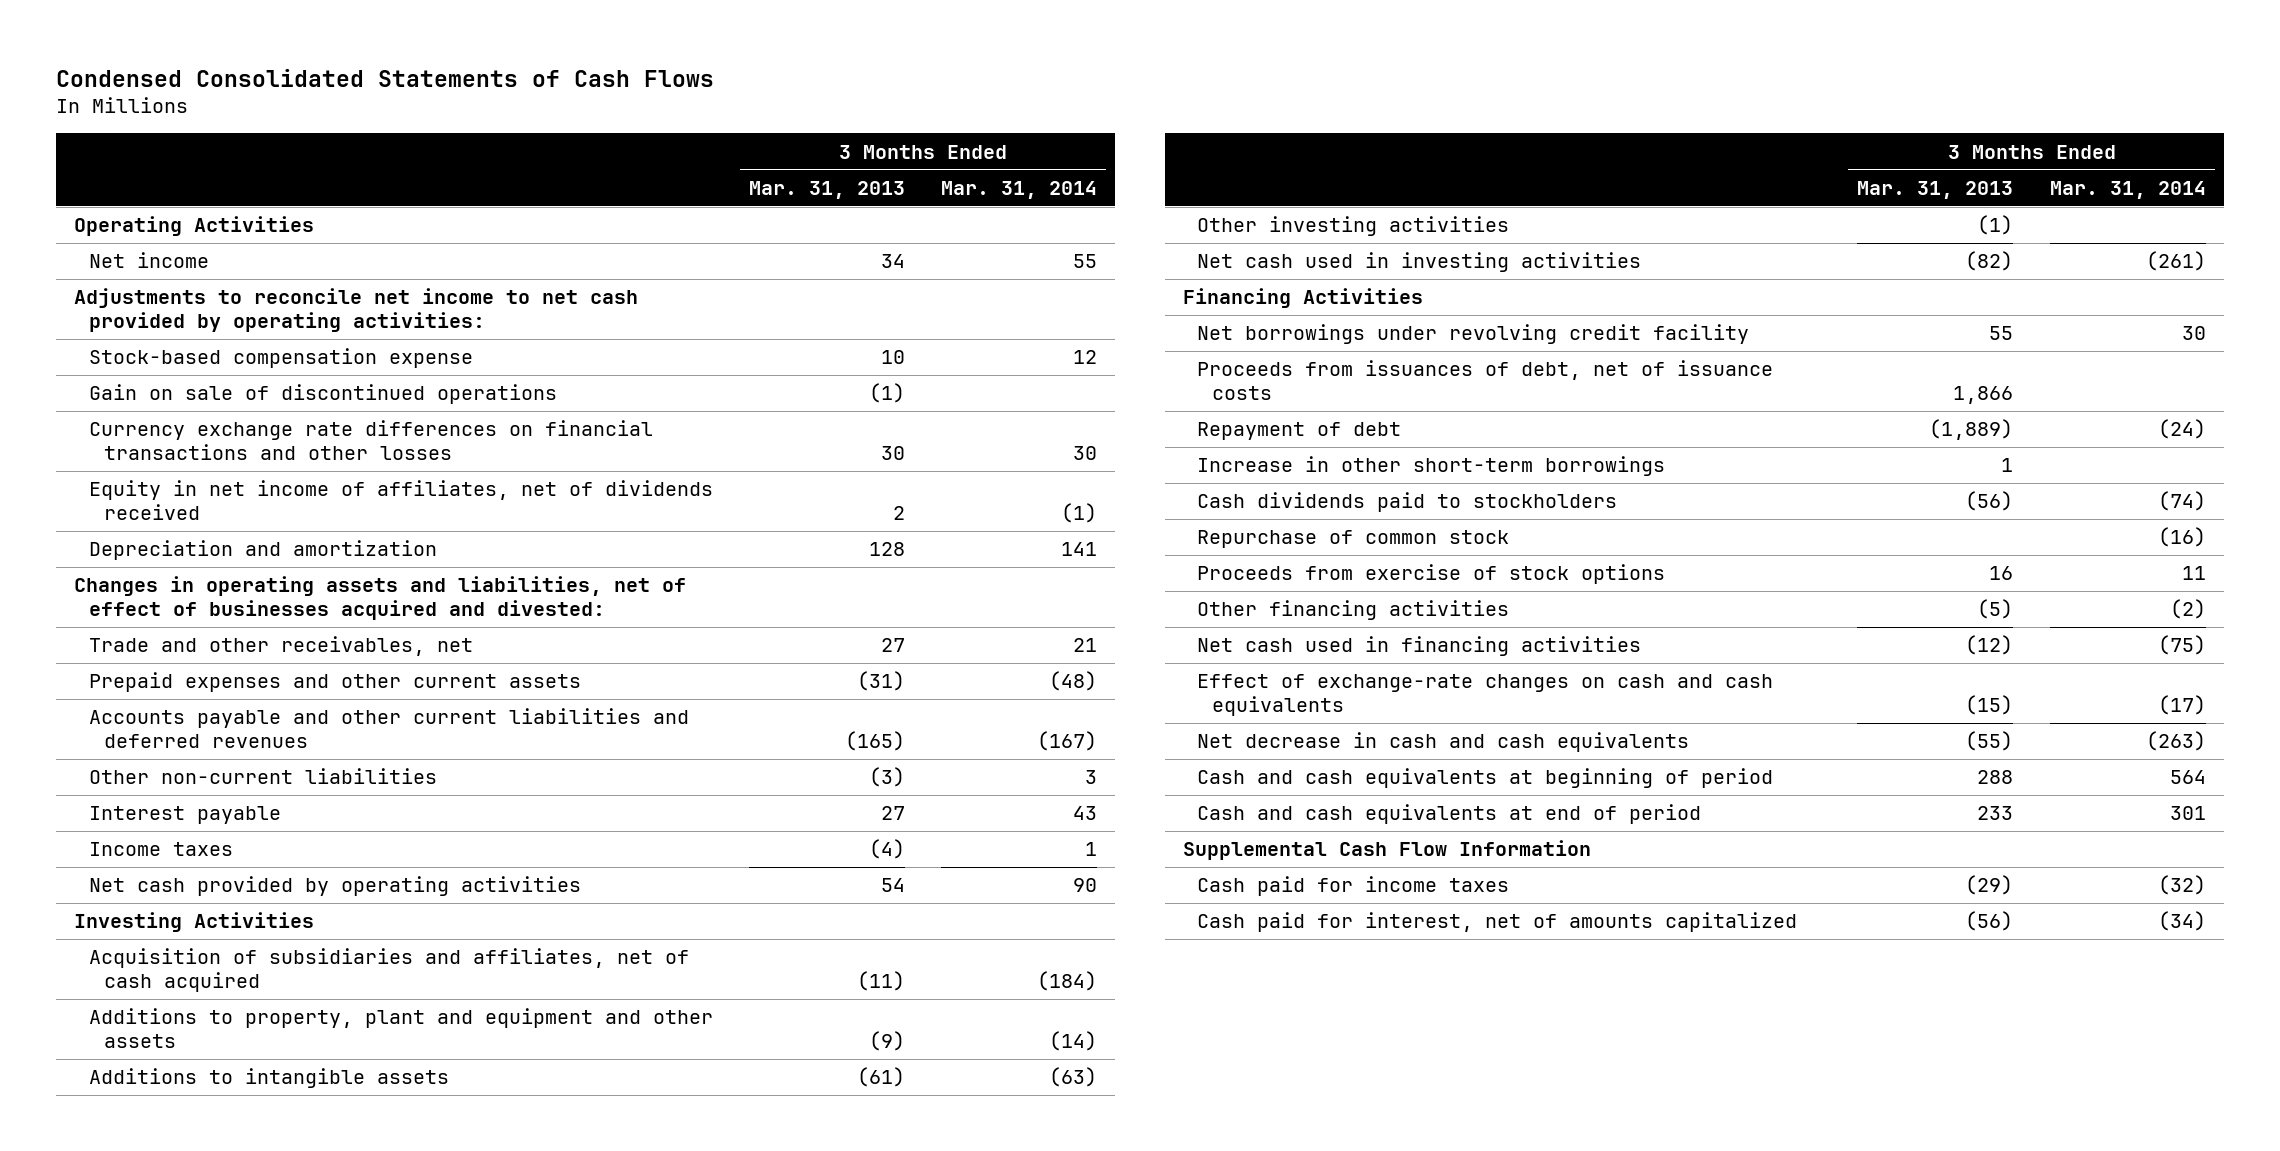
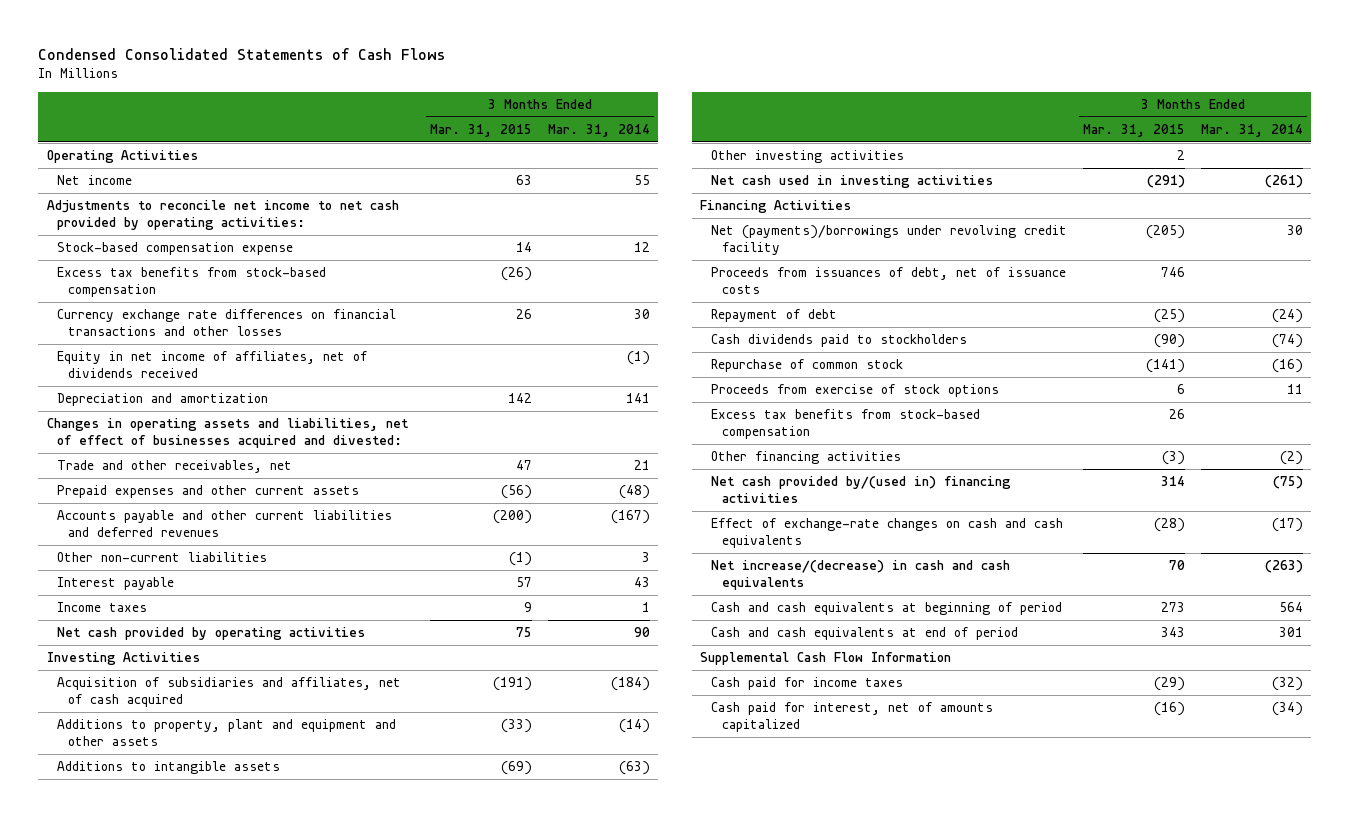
[749,180,906,199] Mar. 31, 2013 -> none
none -> [429,123,532,137] Mar. 31, 2015
[88,384,557,405] Gain on sale of discontinued operations -> none
none -> [57,267,327,297] Excess tax benefits from stock-based compensation
[1197,324,1750,345] Net borrowings under revolving credit facility -> [710,225,1067,255] Net (payments)/borrowings under revolving credit facility
[1197,456,1666,477] Increase in other short-term borrowings -> none
none -> [710,409,980,439] Excess tax benefits from stock-based compensation
[1197,636,1642,657] Net cash used in financing activities -> [710,476,1011,503] Net cash provided by/(used in) financing activities
[1197,732,1690,753] Net decrease in cash and cash equivalents -> [710,560,1010,590] Net increase/(decrease) in cash and cash equivalents

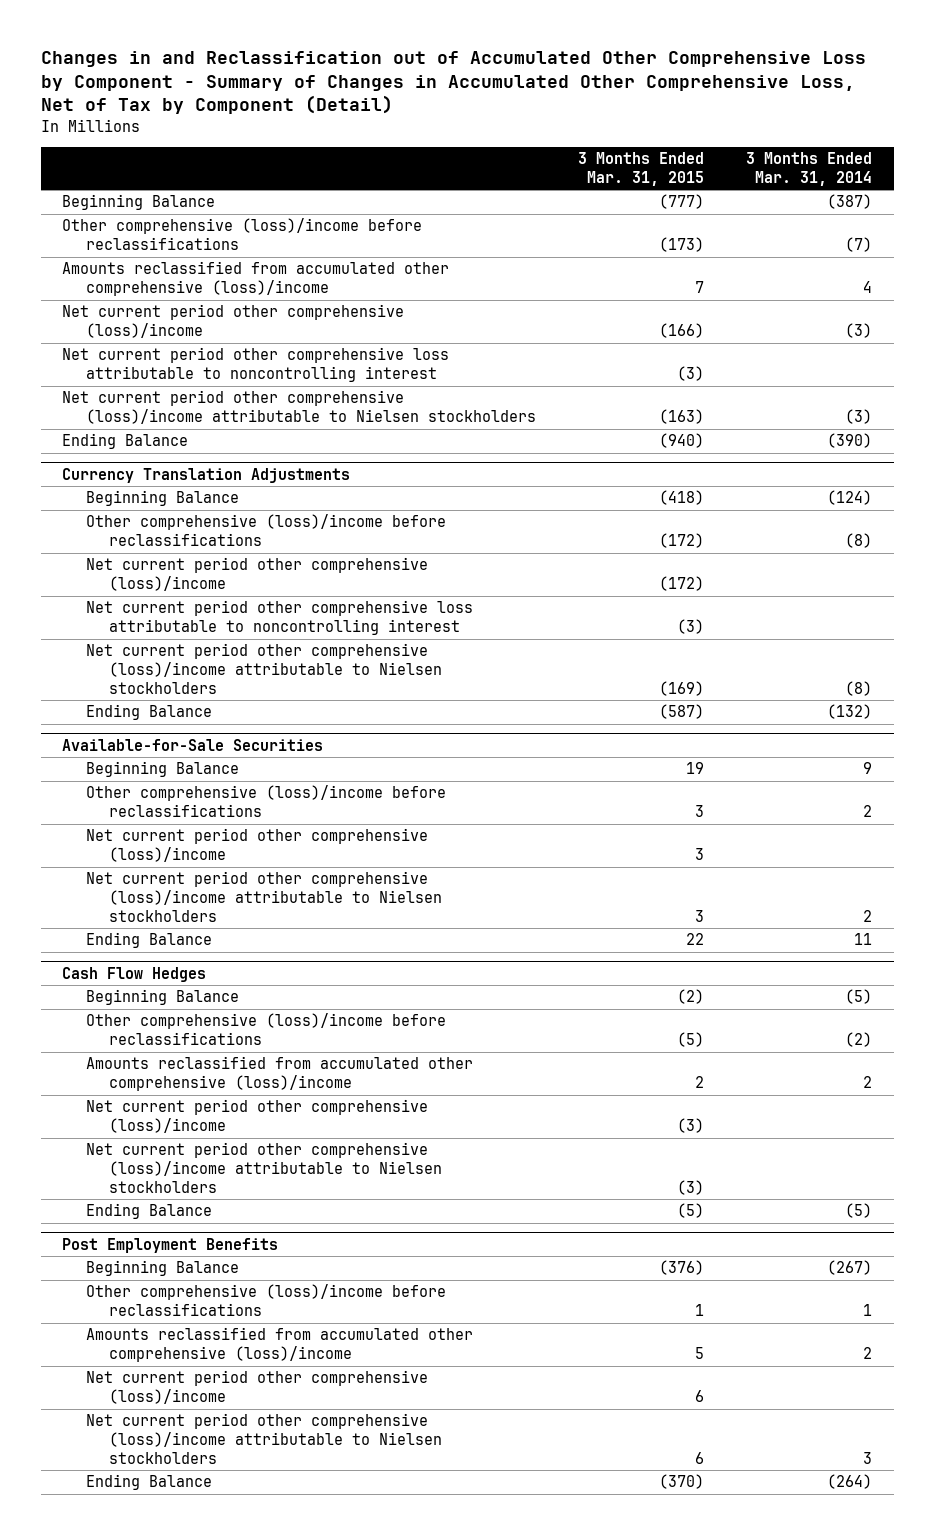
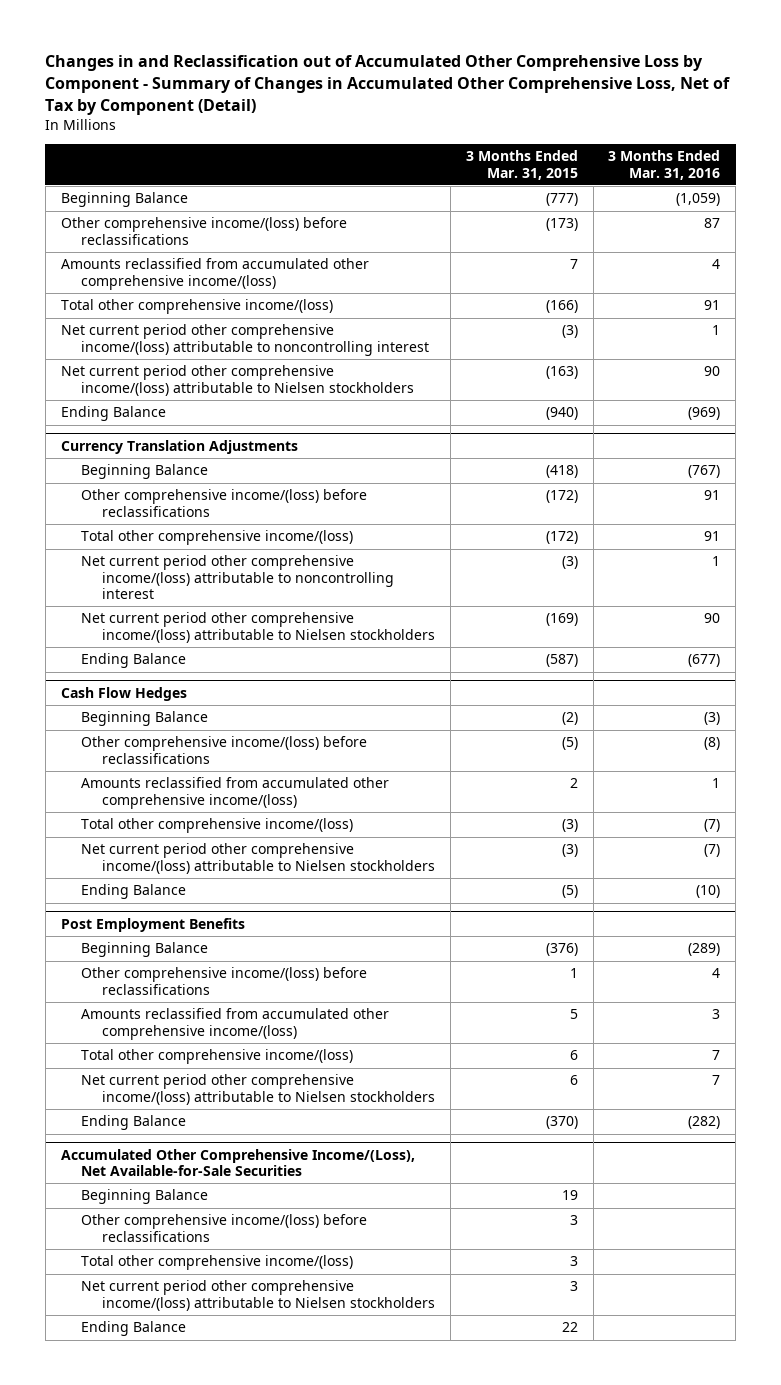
[746,152,873,186] 3 Months Ended Mar. 31, 2014 -> none
none -> [608,150,721,180] 3 Months Ended Mar. 31, 2016
[62,218,423,251] Other comprehensive (loss)/income before reclassifications -> [60,217,347,245] Other comprehensive income/(loss) before reclassifications
[62,261,450,297] Amounts reclassified from accumulated other comprehensive (loss)/income -> [60,258,369,290] Amounts reclassified from accumulated other comprehensive income/(loss)
[62,304,405,339] Net current period other comprehensive (loss)/income -> [60,299,333,315] Total other comprehensive income/(loss)
[62,347,450,383] Net current period other comprehensive loss attributable to noncontrolling interest -> [60,324,430,356] Net current period other comprehensive income/(loss) attributable to noncontrolling interest
[62,390,536,425] Net current period other comprehensive (loss)/income attributable to Nielsen stockholders -> [60,365,415,396] Net current period other comprehensive income/(loss) attributable to Nielsen stockholders
[85,514,446,547] Other comprehensive (loss)/income before reclassifications -> [81,489,368,517] Other comprehensive income/(loss) before reclassifications
[85,557,428,592] Net current period other comprehensive (loss)/income -> [81,530,354,546] Total other comprehensive income/(loss)
[85,600,473,636] Net current period other comprehensive loss attributable to noncontrolling interest -> [81,555,395,599] Net current period other comprehensive income/(loss) attributable to noncontrolling interest
[85,643,443,694] Net current period other comprehensive (loss)/income attributable to Nielsen stockholders -> [81,612,436,643] Net current period other comprehensive income/(loss) attributable to Nielsen stockholders
[62,738,324,751] Available-for-Sale Securities -> none
[85,761,239,778] Beginning Balance -> none
[85,785,446,818] Other comprehensive (loss)/income before reclassifications -> none
[85,828,428,863] Net current period other comprehensive (loss)/income -> none
[85,871,443,922] Net current period other comprehensive (loss)/income attributable to Nielsen stockholders -> none
[85,932,212,949] Ending Balance -> none
[85,1013,446,1046] Other comprehensive (loss)/income before reclassifications -> [81,736,368,764] Other comprehensive income/(loss) before reclassifications
[85,1056,473,1092] Amounts reclassified from accumulated other comprehensive (loss)/income -> [81,777,390,809] Amounts reclassified from accumulated other comprehensive income/(loss)
[85,1099,428,1134] Net current period other comprehensive (loss)/income -> [81,818,354,834] Total other comprehensive income/(loss)
[85,1142,443,1193] Net current period other comprehensive (loss)/income attributable to Nielsen stockholders -> [81,843,436,874] Net current period other comprehensive income/(loss) attributable to Nielsen stockholders
[85,1284,446,1317] Other comprehensive (loss)/income before reclassifications -> [81,967,368,995] Other comprehensive income/(loss) before reclassifications
[85,1327,473,1363] Amounts reclassified from accumulated other comprehensive (loss)/income -> [81,1008,390,1040] Amounts reclassified from accumulated other comprehensive income/(loss)
[85,1370,428,1405] Net current period other comprehensive (loss)/income -> [81,1049,354,1065] Total other comprehensive income/(loss)
[85,1413,443,1464] Net current period other comprehensive (loss)/income attributable to Nielsen stockholders -> [81,1074,436,1105] Net current period other comprehensive income/(loss) attributable to Nielsen stockholders
none -> [60,1148,415,1176] Accumulated Other Comprehensive Income/(Loss), Net Available-for-Sale Securities
none -> [81,1189,209,1205] Beginning Balance
none -> [81,1214,368,1242] Other comprehensive income/(loss) before reclassifications
none -> [81,1255,354,1271] Total other comprehensive income/(loss)
none -> [81,1280,436,1311] Net current period other comprehensive income/(loss) attributable to Nielsen stockholders
none -> [81,1321,187,1337] Ending Balance

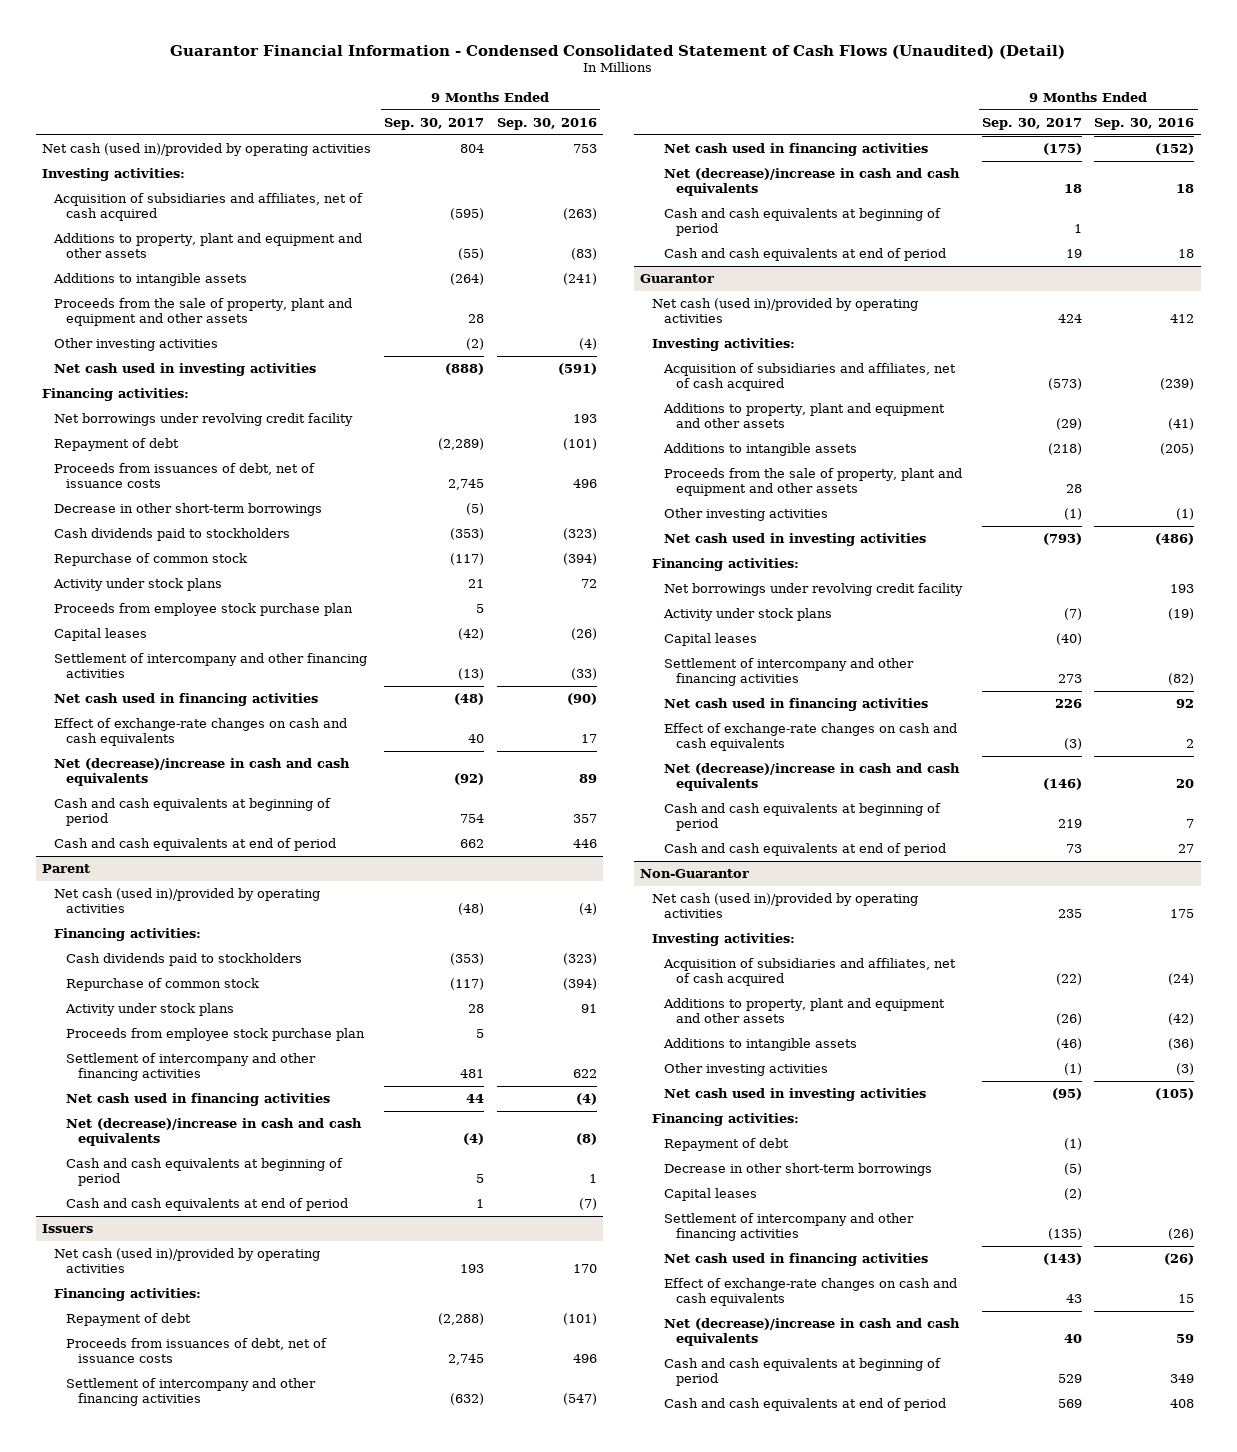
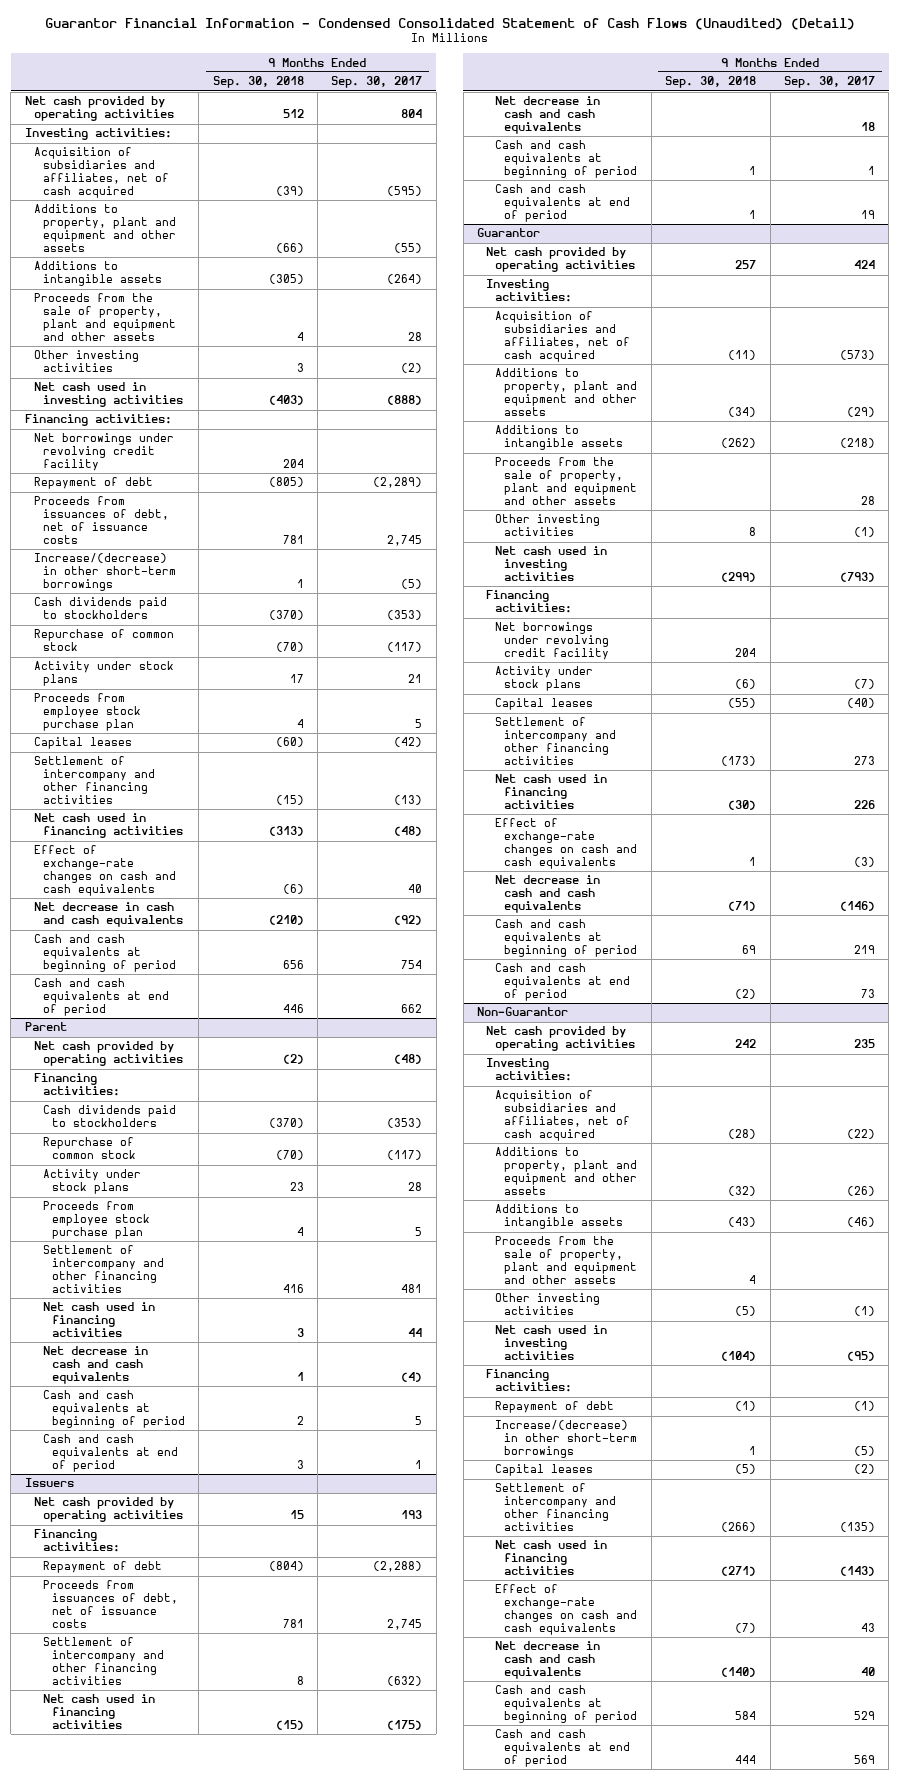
[496,117,597,130] Sep. 30, 2016 -> none
none -> [212,76,304,89] Sep. 30, 2018
[42,143,372,157] Net cash (used in)/provided by operating activities -> [24,96,174,122] Net cash provided by operating activities
[54,503,323,517] Decrease in other short-term borrowings -> [33,553,176,592] Increase/(decrease) in other short-term borrowings
[54,758,351,787] Net (decrease)/increase in cash and cash equivalents -> [33,902,183,928] Net decrease in cash and cash equivalents
[54,888,321,914] Net cash (used in)/provided by operating activities -> [33,1041,183,1067] Net cash provided by operating activities
[66,1118,363,1147] Net (decrease)/increase in cash and cash equivalents -> [42,1346,148,1385] Net decrease in cash and cash equivalents
[54,1248,321,1274] Net cash (used in)/provided by operating activities -> [33,1497,183,1523] Net cash provided by operating activities
[663,168,960,197] Net (decrease)/increase in cash and cash equivalents -> [495,96,601,135] Net decrease in cash and cash equivalents
[652,298,919,324] Net cash (used in)/provided by operating activities -> [486,247,636,273] Net cash provided by operating activities
[663,763,960,792] Net (decrease)/increase in cash and cash equivalents -> [495,875,601,914] Net decrease in cash and cash equivalents
[652,893,919,919] Net cash (used in)/provided by operating activities -> [486,1026,636,1052] Net cash provided by operating activities
none -> [495,1236,638,1285] Proceeds from the sale of property, plant and equipment and other assets
[663,1163,932,1177] Decrease in other short-term borrowings -> [495,1420,638,1459] Increase/(decrease) in other short-term borrowings
[663,1318,960,1347] Net (decrease)/increase in cash and cash equivalents -> [495,1641,601,1680] Net decrease in cash and cash equivalents

